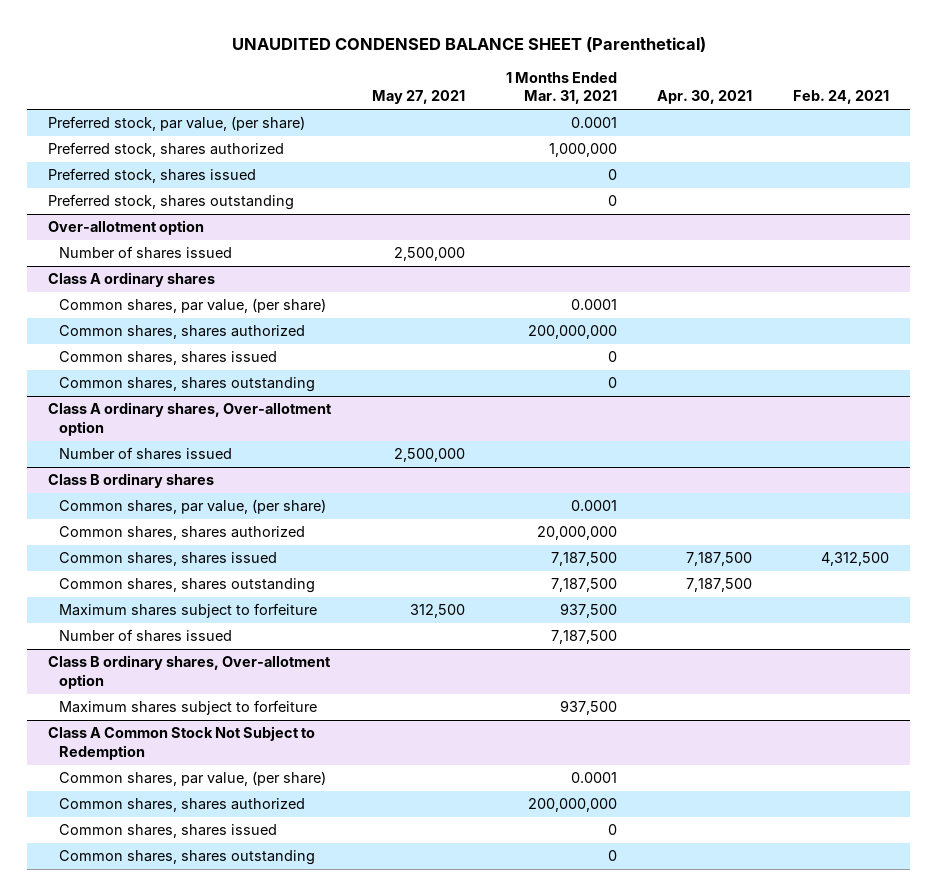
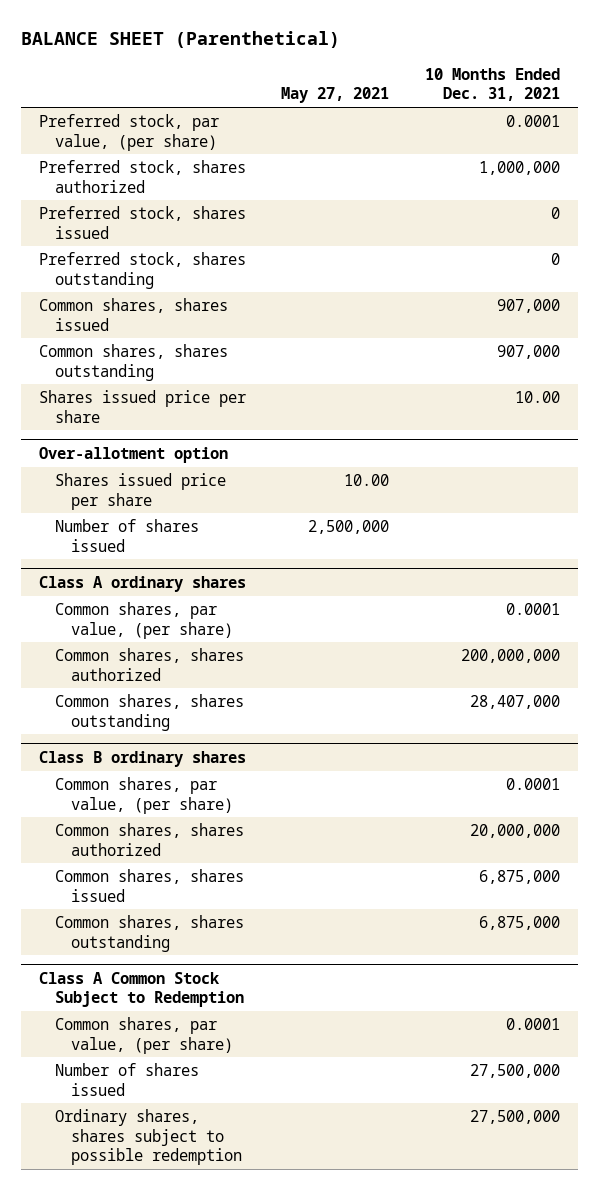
[231,36,706,52] UNAUDITED CONDENSED BALANCE SHEET (Parenthetical) -> [20,31,340,49] BALANCE SHEET (Parenthetical)
[505,71,617,105] 1 Months Ended Mar. 31, 2021 -> none
[657,90,753,105] Apr. 30, 2021 -> none
[793,90,890,105] Feb. 24, 2021 -> none
none -> [425,67,561,102] 10 Months Ended Dec. 31, 2021
none -> [38,298,228,331] Common shares, shares issued
none -> [38,344,228,381] Common shares, shares outstanding
none -> [38,390,246,423] Shares issued price per share
none -> [54,473,226,510] Shares issued price per share
[58,351,277,366] Common shares, shares issued -> none
[47,402,332,436] Class A ordinary shares, Over-allotment option -> none
[58,447,232,461] Number of shares issued -> none
[58,603,317,619] Maximum shares subject to forfeiture -> none
[58,629,232,643] Number of shares issued -> none
[47,655,331,689] Class B ordinary shares, Over-allotment option -> none
[58,700,317,716] Maximum shares subject to forfeiture -> none
[47,726,315,760] Class A Common Stock Not Subject to Redemption -> none
[58,771,326,787] Common shares, par value, (per share) -> none
[58,798,305,813] Common shares, shares authorized -> none
[58,824,277,839] Common shares, shares issued -> none
[58,850,315,866] Common shares, shares outstanding -> none
none -> [38,971,244,1008] Class A Common Stock Subject to Redemption
none -> [54,1017,233,1054] Common shares, par value, (per share)
none -> [54,1063,199,1096] Number of shares issued
none -> [54,1109,242,1166] Ordinary shares, shares subject to possible redemption

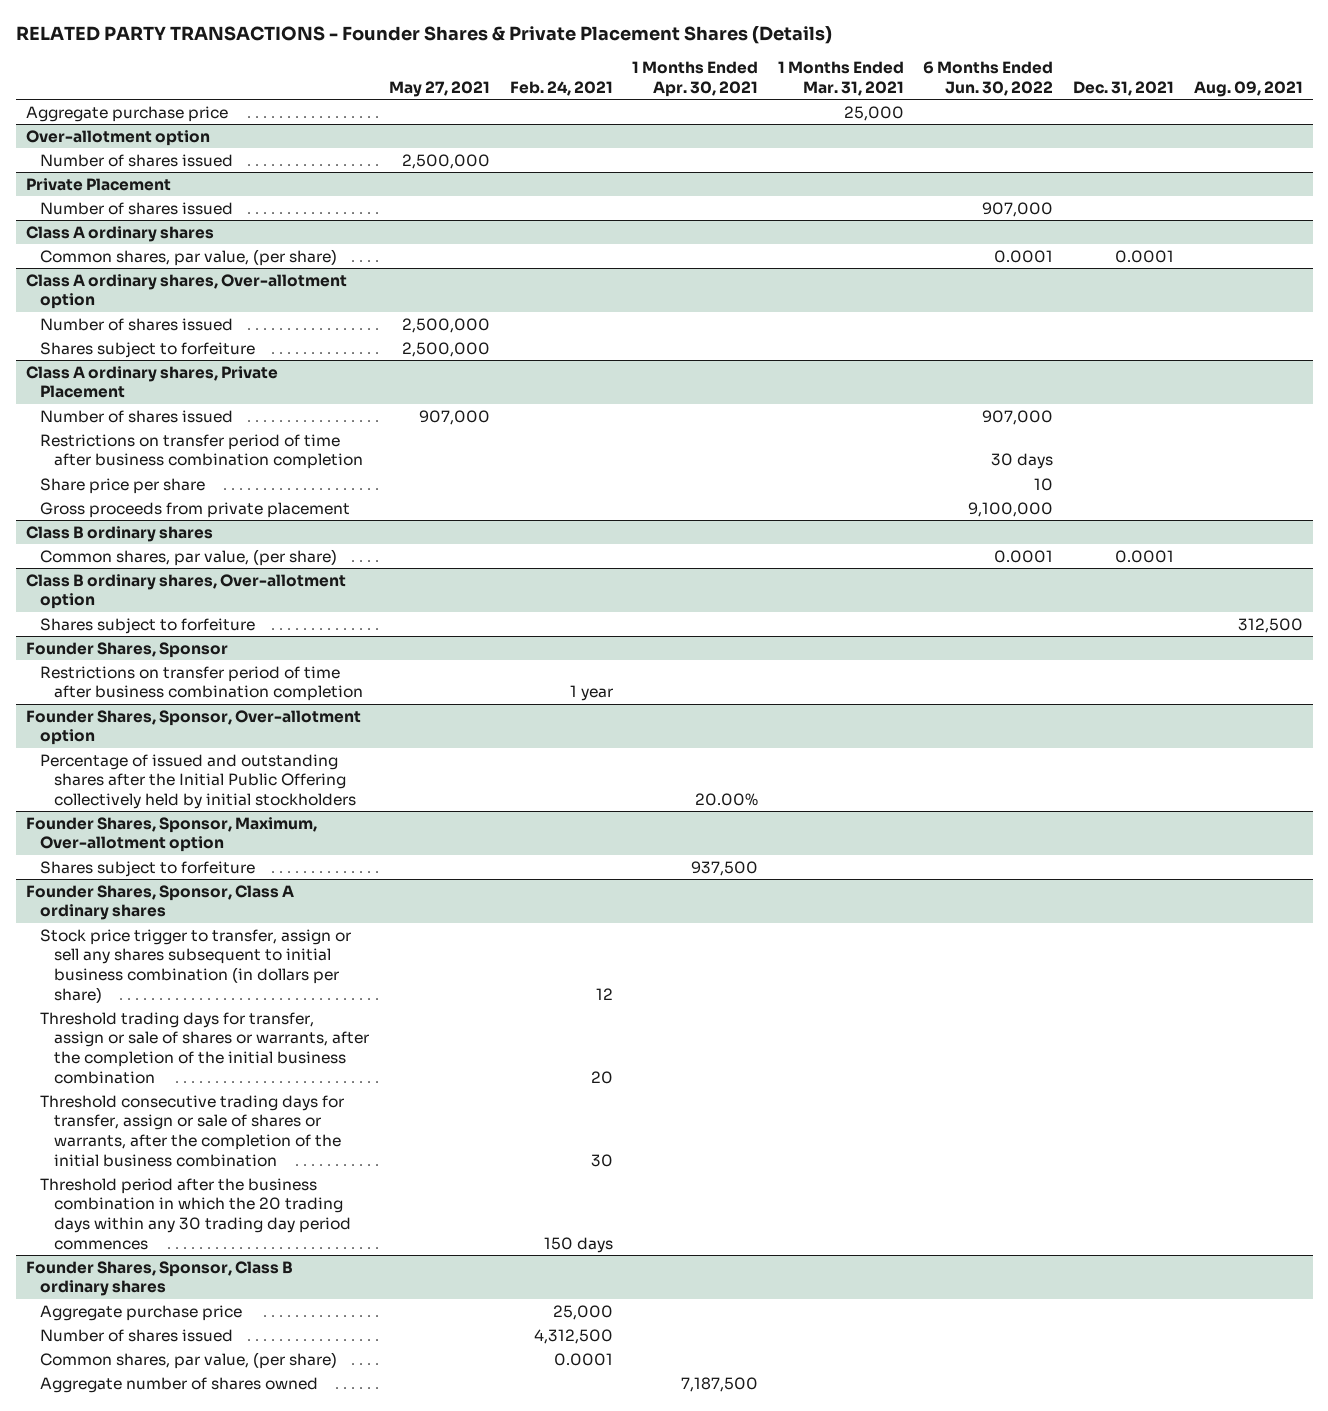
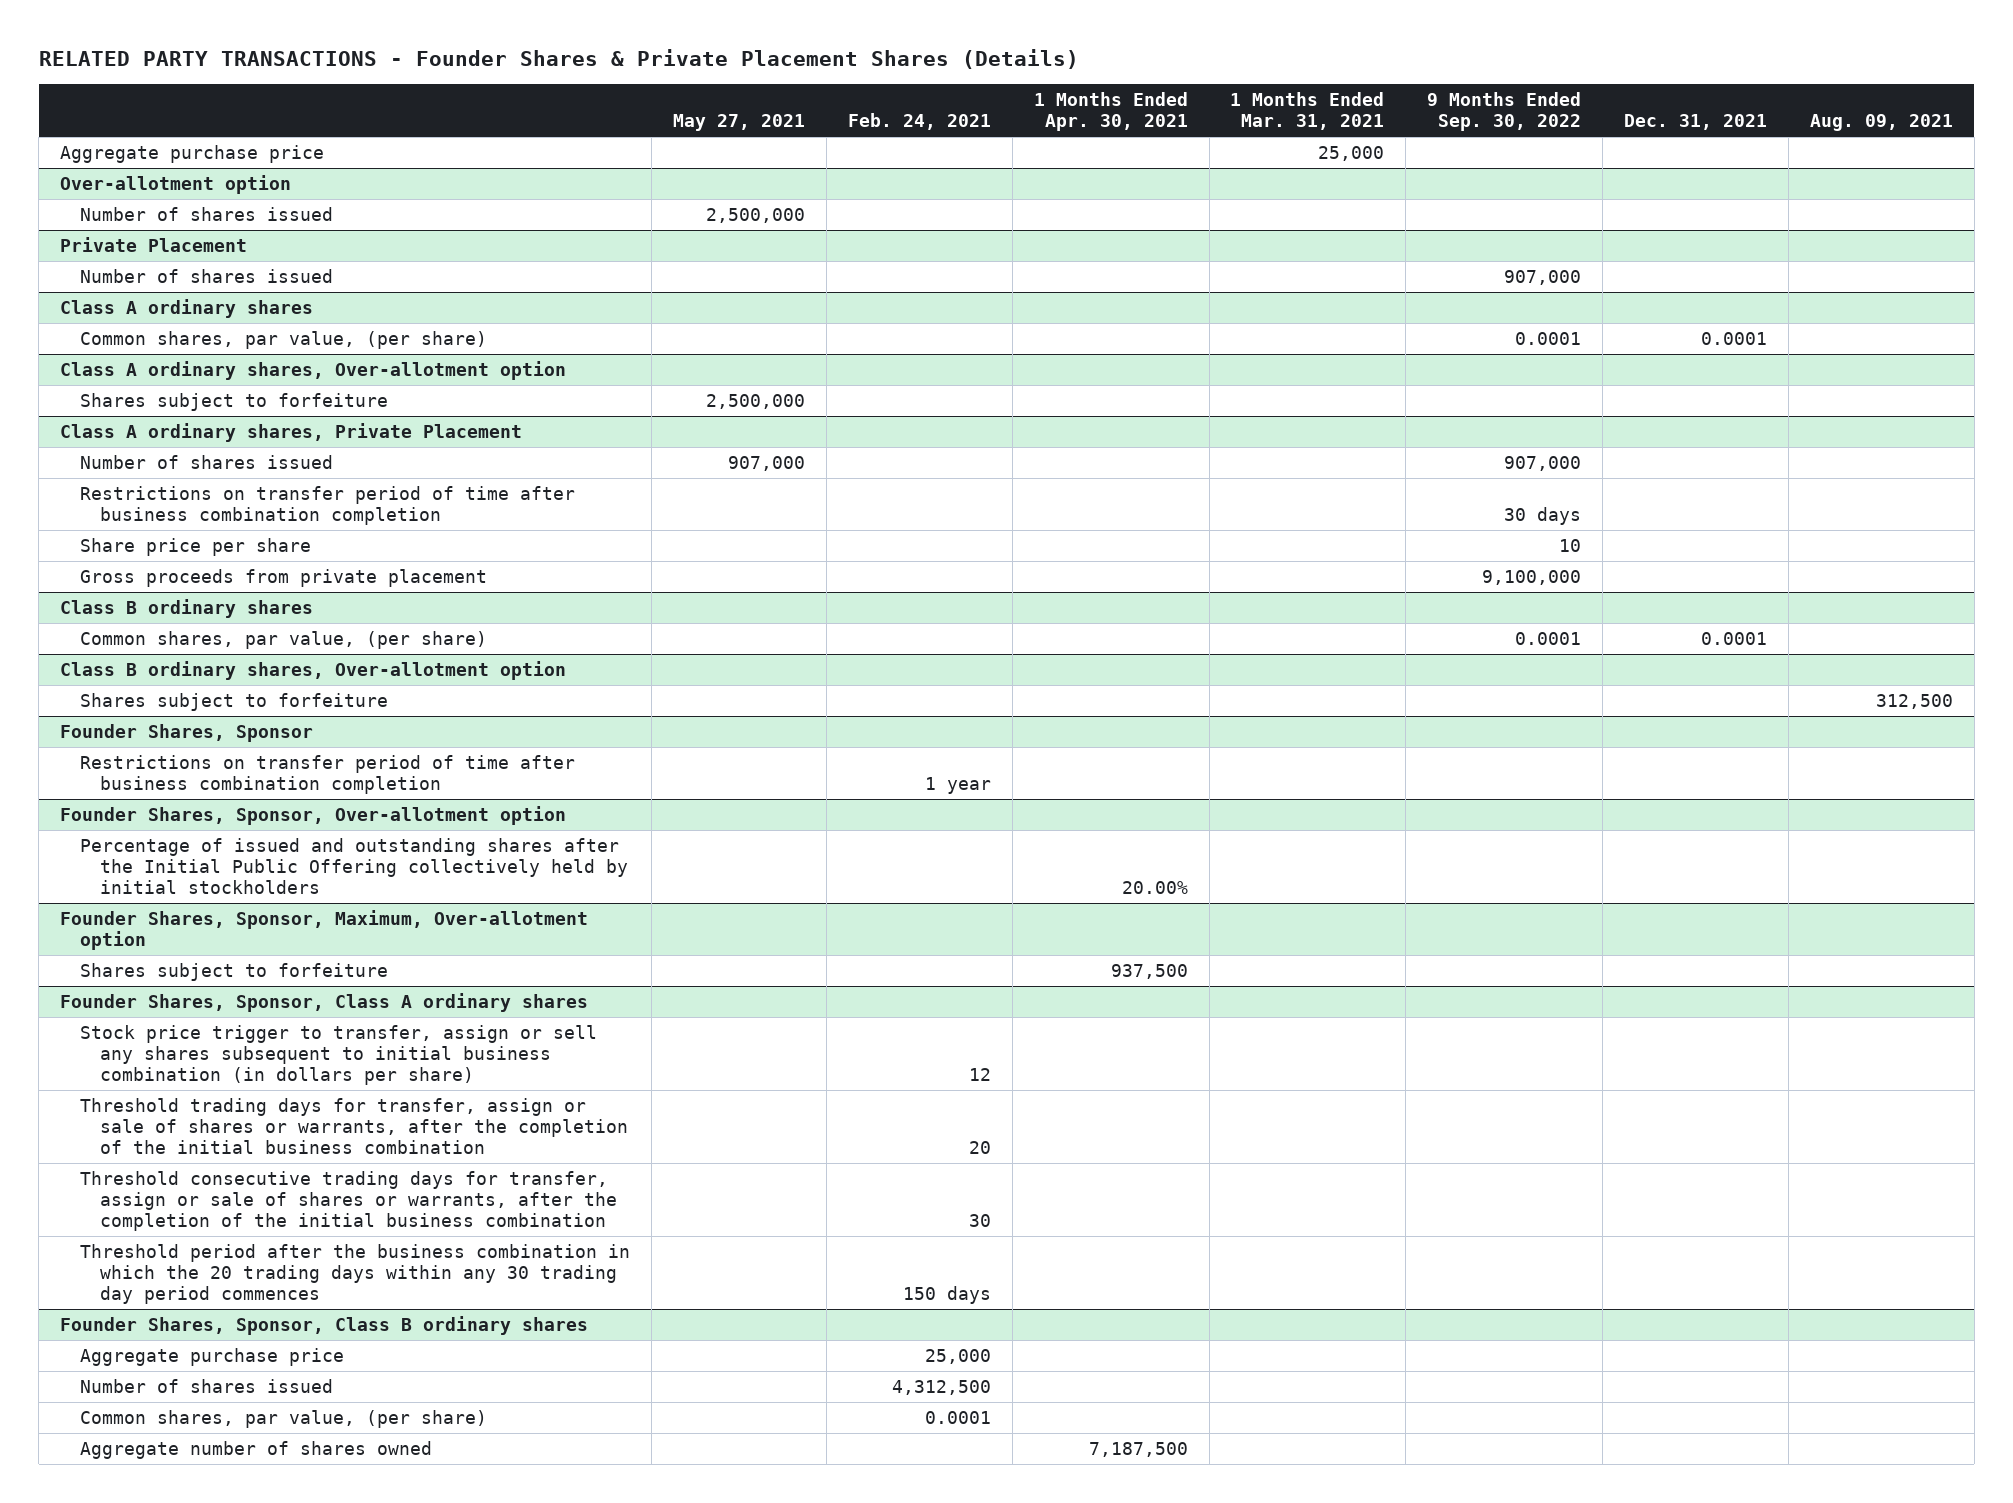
[923,61,1054,96] 6 Months Ended Jun. 30, 2022 -> none
none -> [1427,92,1582,132] 9 Months Ended Sep. 30, 2022
[39,317,233,331] Number of shares issued -> none

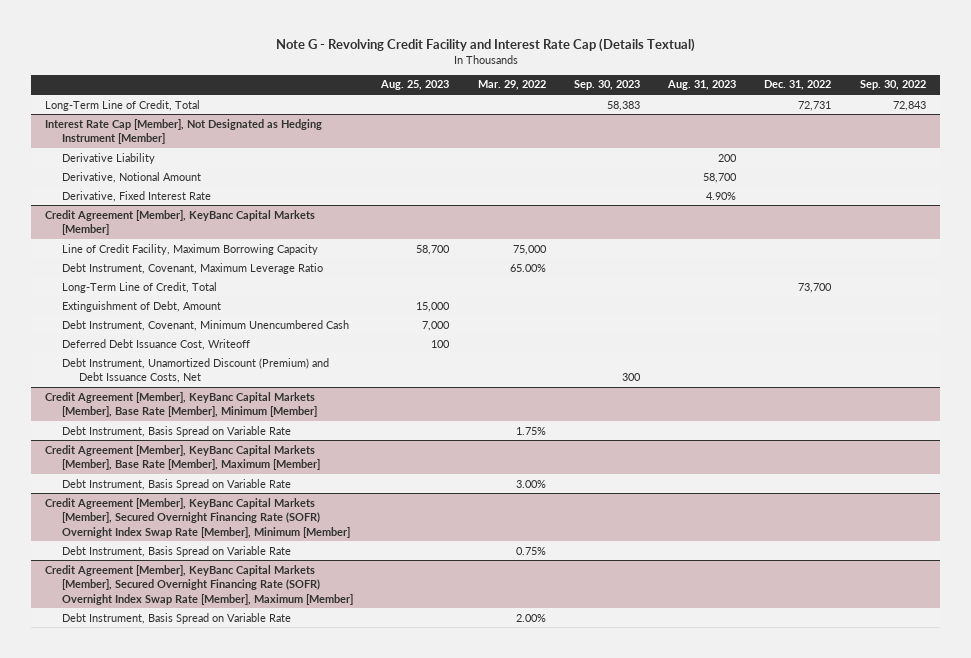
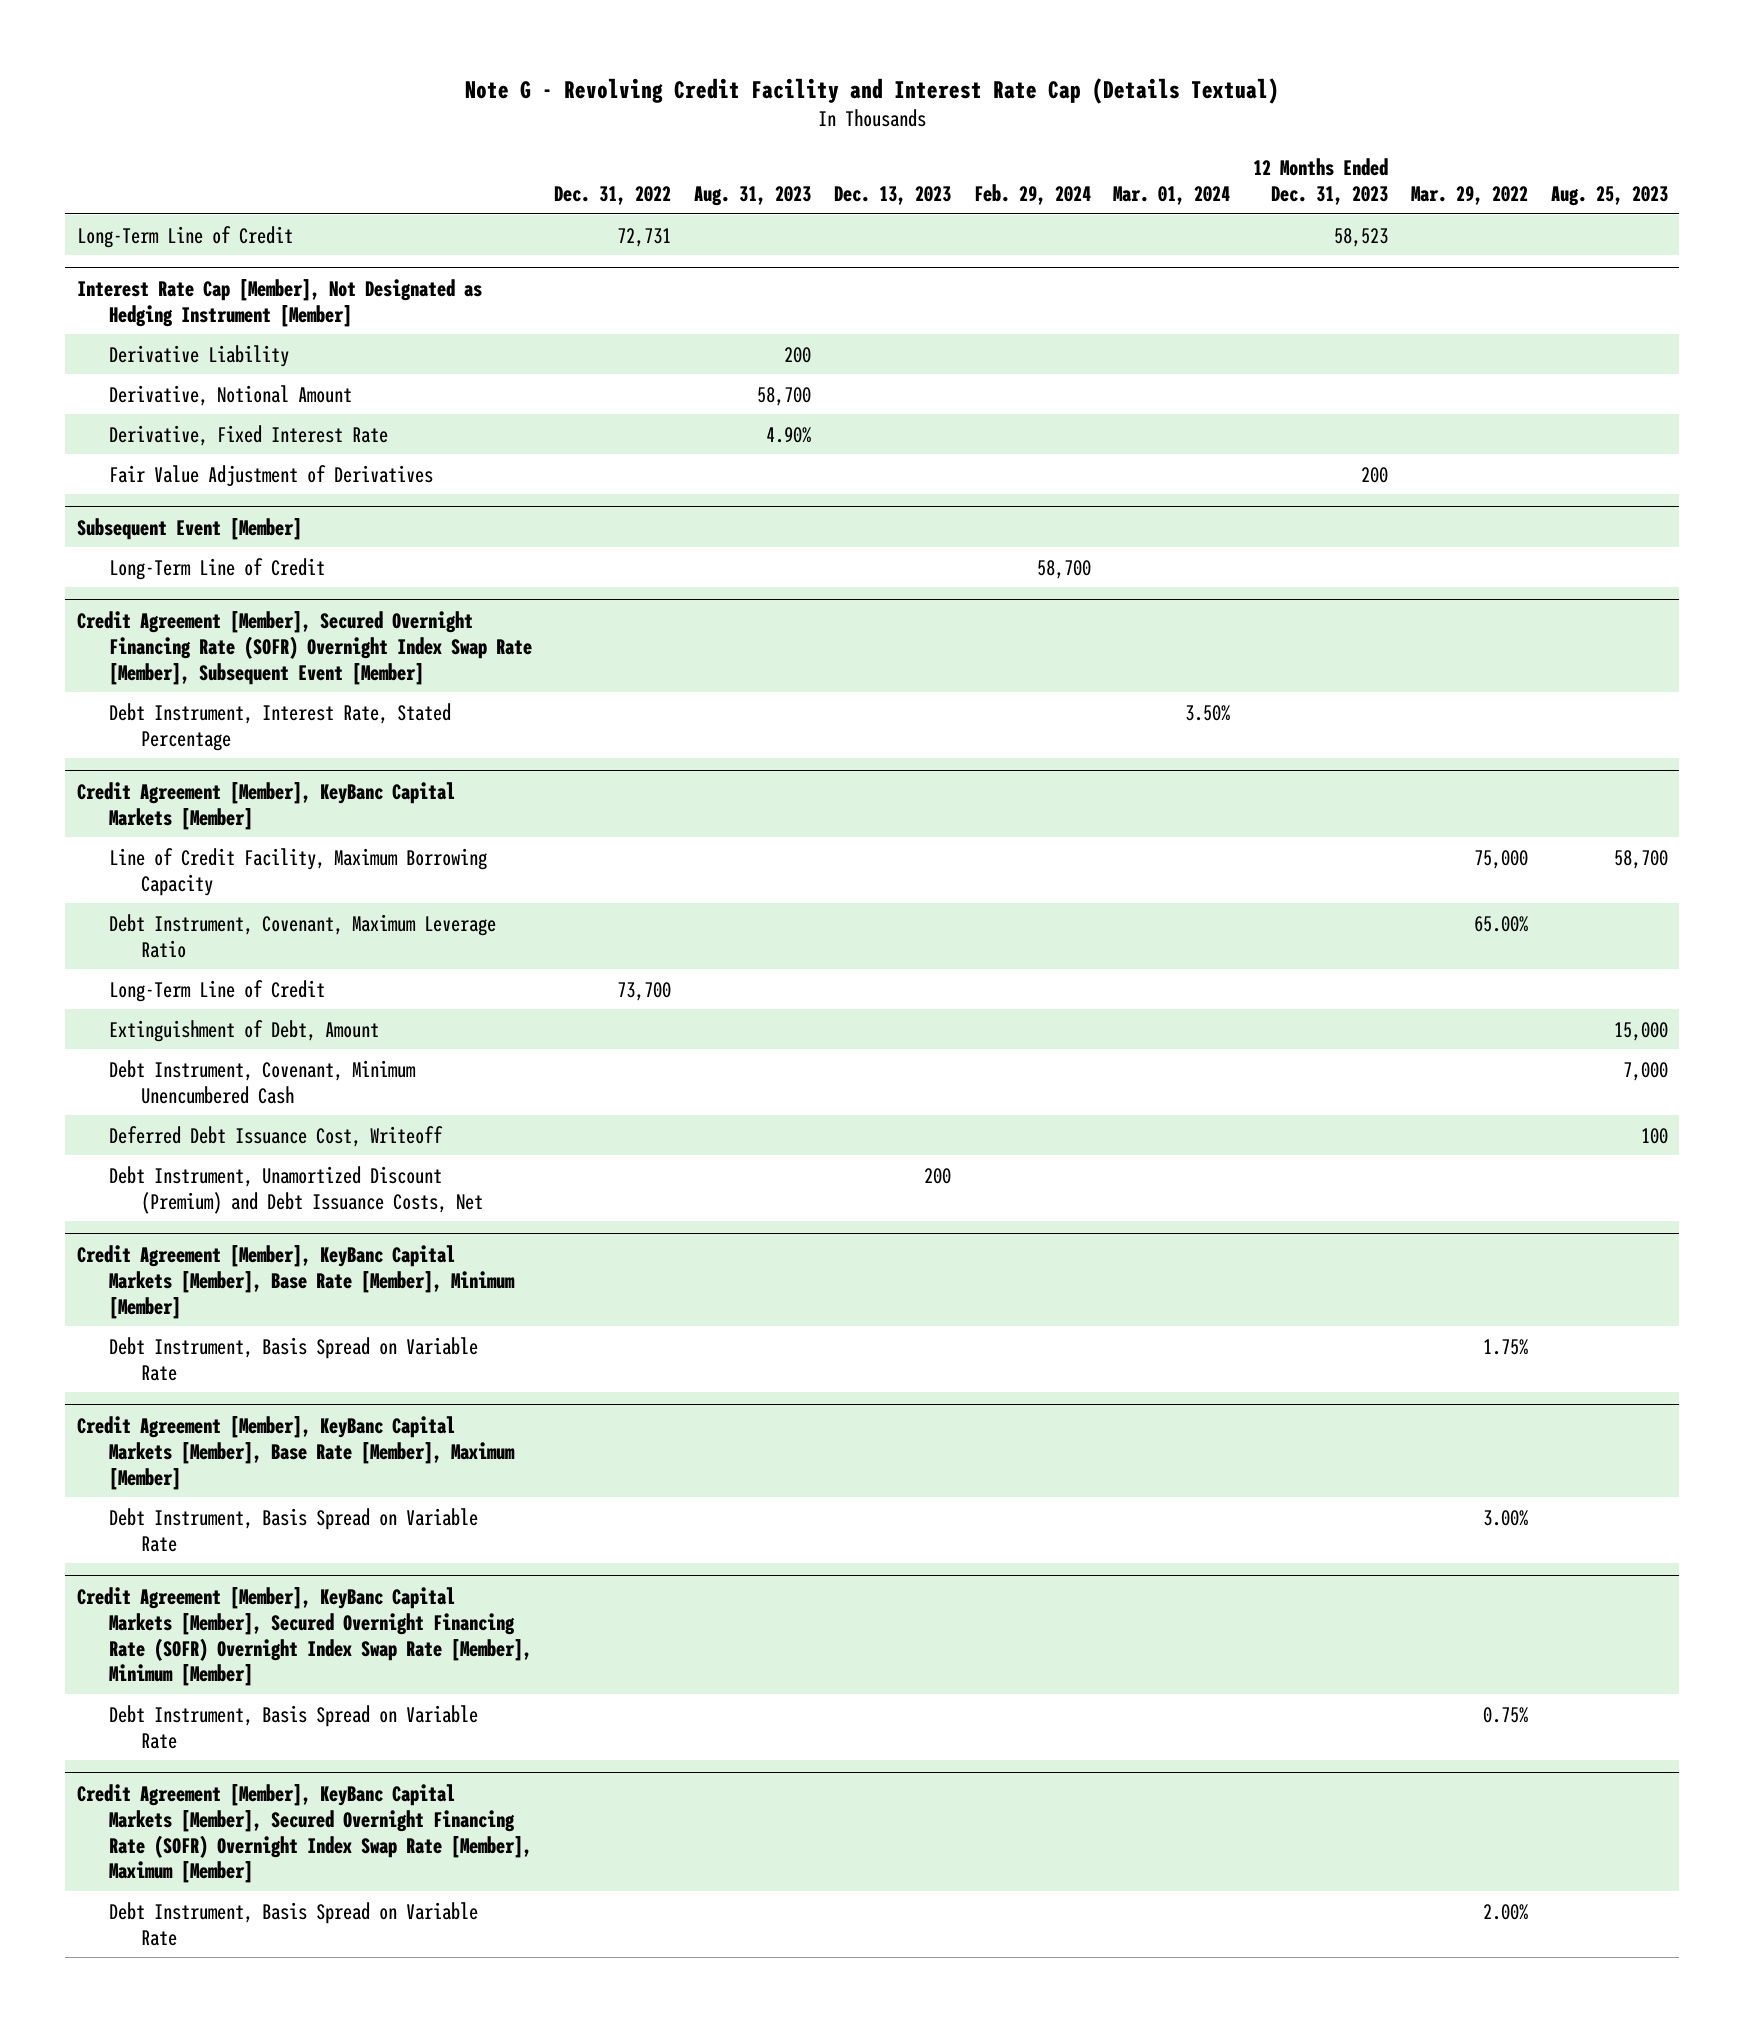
[573,80,640,91] Sep. 30, 2023 -> none
[859,80,926,91] Sep. 30, 2022 -> none
none -> [833,185,951,205] Dec. 13, 2023
none -> [973,183,1091,205] Feb. 29, 2024
none -> [1113,185,1231,205] Mar. 01, 2024
none -> [1253,157,1389,205] 12 Months Ended Dec. 31, 2023
[45,99,201,111] Long-Term Line of Credit, Total -> [76,225,293,248] Long-Term Line of Credit
none -> [108,464,433,487] Fair Value Adjustment of Derivatives
none -> [76,517,302,540] Subsequent Event [Member]
none -> [108,557,325,580] Long-Term Line of Credit
none -> [76,610,532,685] Credit Agreement [Member], Secured Overnight Financing Rate (SOFR) Overnight Index Swap Rate [Member], Subsequent Event [Member]
none -> [108,702,451,751] Debt Instrument, Interest Rate, Stated Percentage
[62,281,218,293] Long-Term Line of Credit, Total -> [108,979,325,1002] Long-Term Line of Credit

